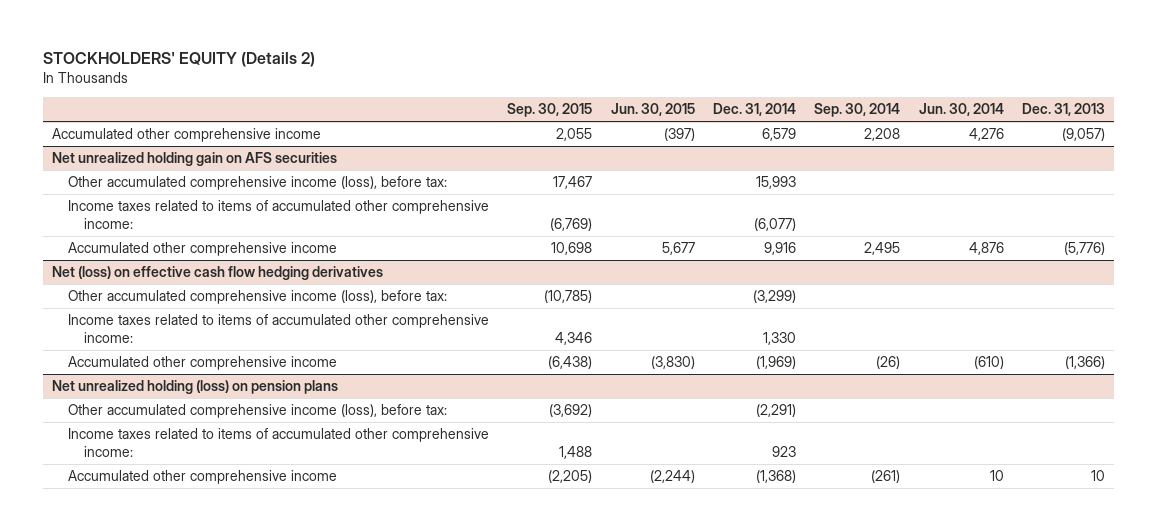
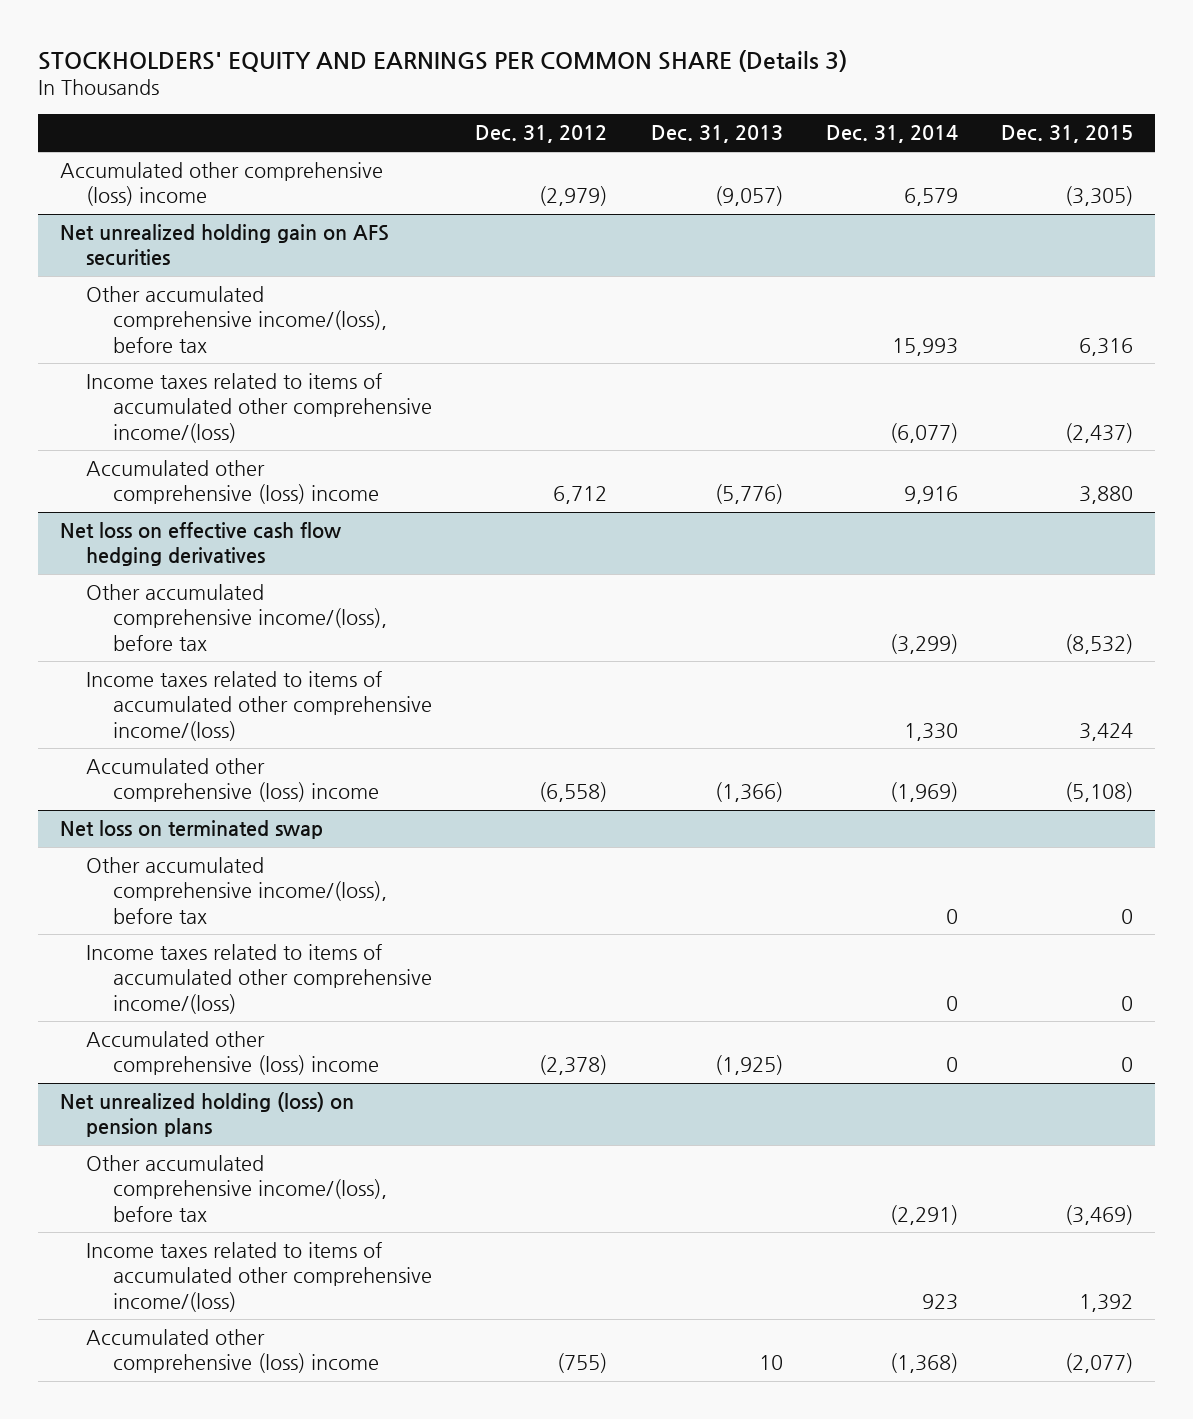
[42,52,315,68] STOCKHOLDERS' EQUITY (Details 2) -> [38,50,848,73] STOCKHOLDERS' EQUITY AND EARNINGS PER COMMON SHARE (Details 3)
[507,103,593,118] Sep. 30, 2015 -> none
[610,103,695,117] Jun. 30, 2015 -> none
[814,103,901,118] Sep. 30, 2014 -> none
[918,103,1004,117] Jun. 30, 2014 -> none
none -> [475,125,608,144] Dec. 31, 2012
none -> [1001,125,1134,144] Dec. 31, 2015
[51,128,321,143] Accumulated other comprehensive income -> [59,162,383,207] Accumulated other comprehensive (loss) income
[67,176,447,191] Other accumulated comprehensive income (loss), before tax: -> [86,286,387,353] Other accumulated comprehensive income/(loss), before tax
[67,200,489,229] Income taxes related to items of accumulated other comprehensive income: -> [86,373,432,443] Income taxes related to items of accumulated other comprehensive income/(loss)
[67,242,337,257] Accumulated other comprehensive income -> [86,460,379,505] Accumulated other comprehensive (loss) income
[51,266,383,281] Net (loss) on effective cash flow hedging derivatives -> [59,522,341,567] Net loss on effective cash flow hedging derivatives
[67,290,447,305] Other accumulated comprehensive income (loss), before tax: -> [86,584,387,651] Other accumulated comprehensive income/(loss), before tax
[67,314,489,343] Income taxes related to items of accumulated other comprehensive income: -> [86,671,432,741] Income taxes related to items of accumulated other comprehensive income/(loss)
[67,356,337,371] Accumulated other comprehensive income -> [86,758,379,803] Accumulated other comprehensive (loss) income
none -> [59,820,323,840] Net loss on terminated swap
none -> [86,857,387,924] Other accumulated comprehensive income/(loss), before tax
none -> [86,944,432,1014] Income taxes related to items of accumulated other comprehensive income/(loss)
none -> [86,1031,379,1076] Accumulated other comprehensive (loss) income
[67,404,447,419] Other accumulated comprehensive income (loss), before tax: -> [86,1155,387,1222] Other accumulated comprehensive income/(loss), before tax
[67,428,489,457] Income taxes related to items of accumulated other comprehensive income: -> [86,1242,432,1312] Income taxes related to items of accumulated other comprehensive income/(loss)
[67,470,337,485] Accumulated other comprehensive income -> [86,1329,379,1374] Accumulated other comprehensive (loss) income

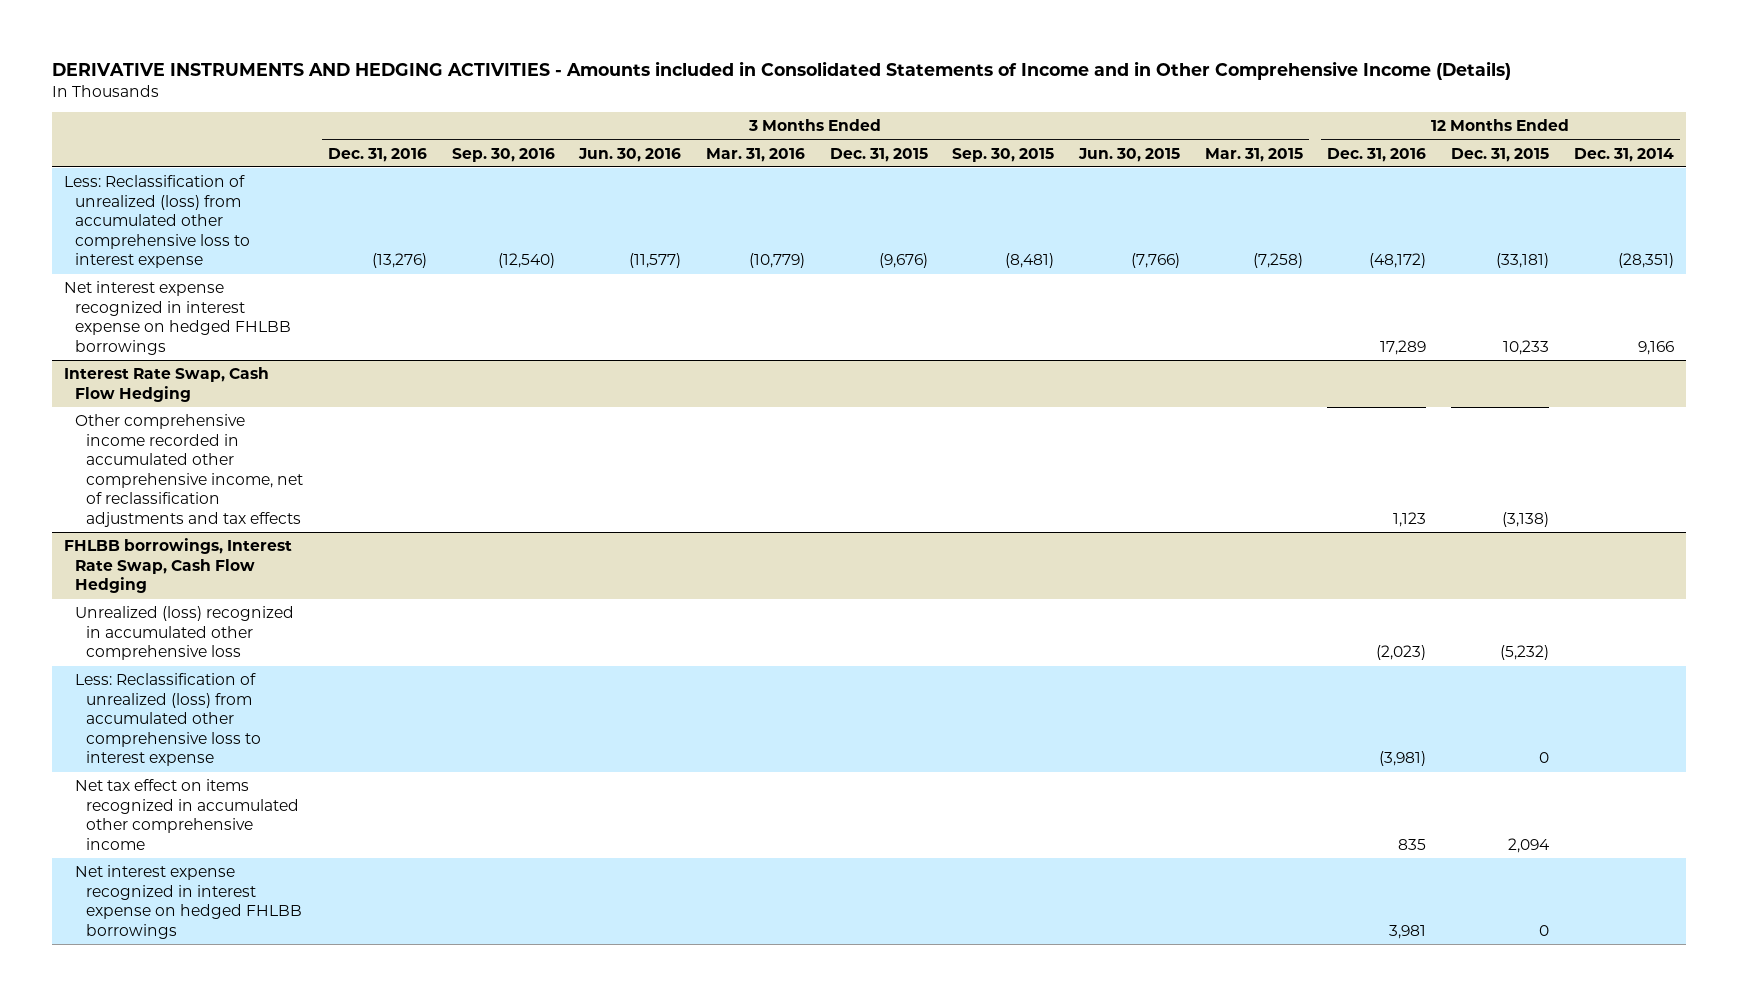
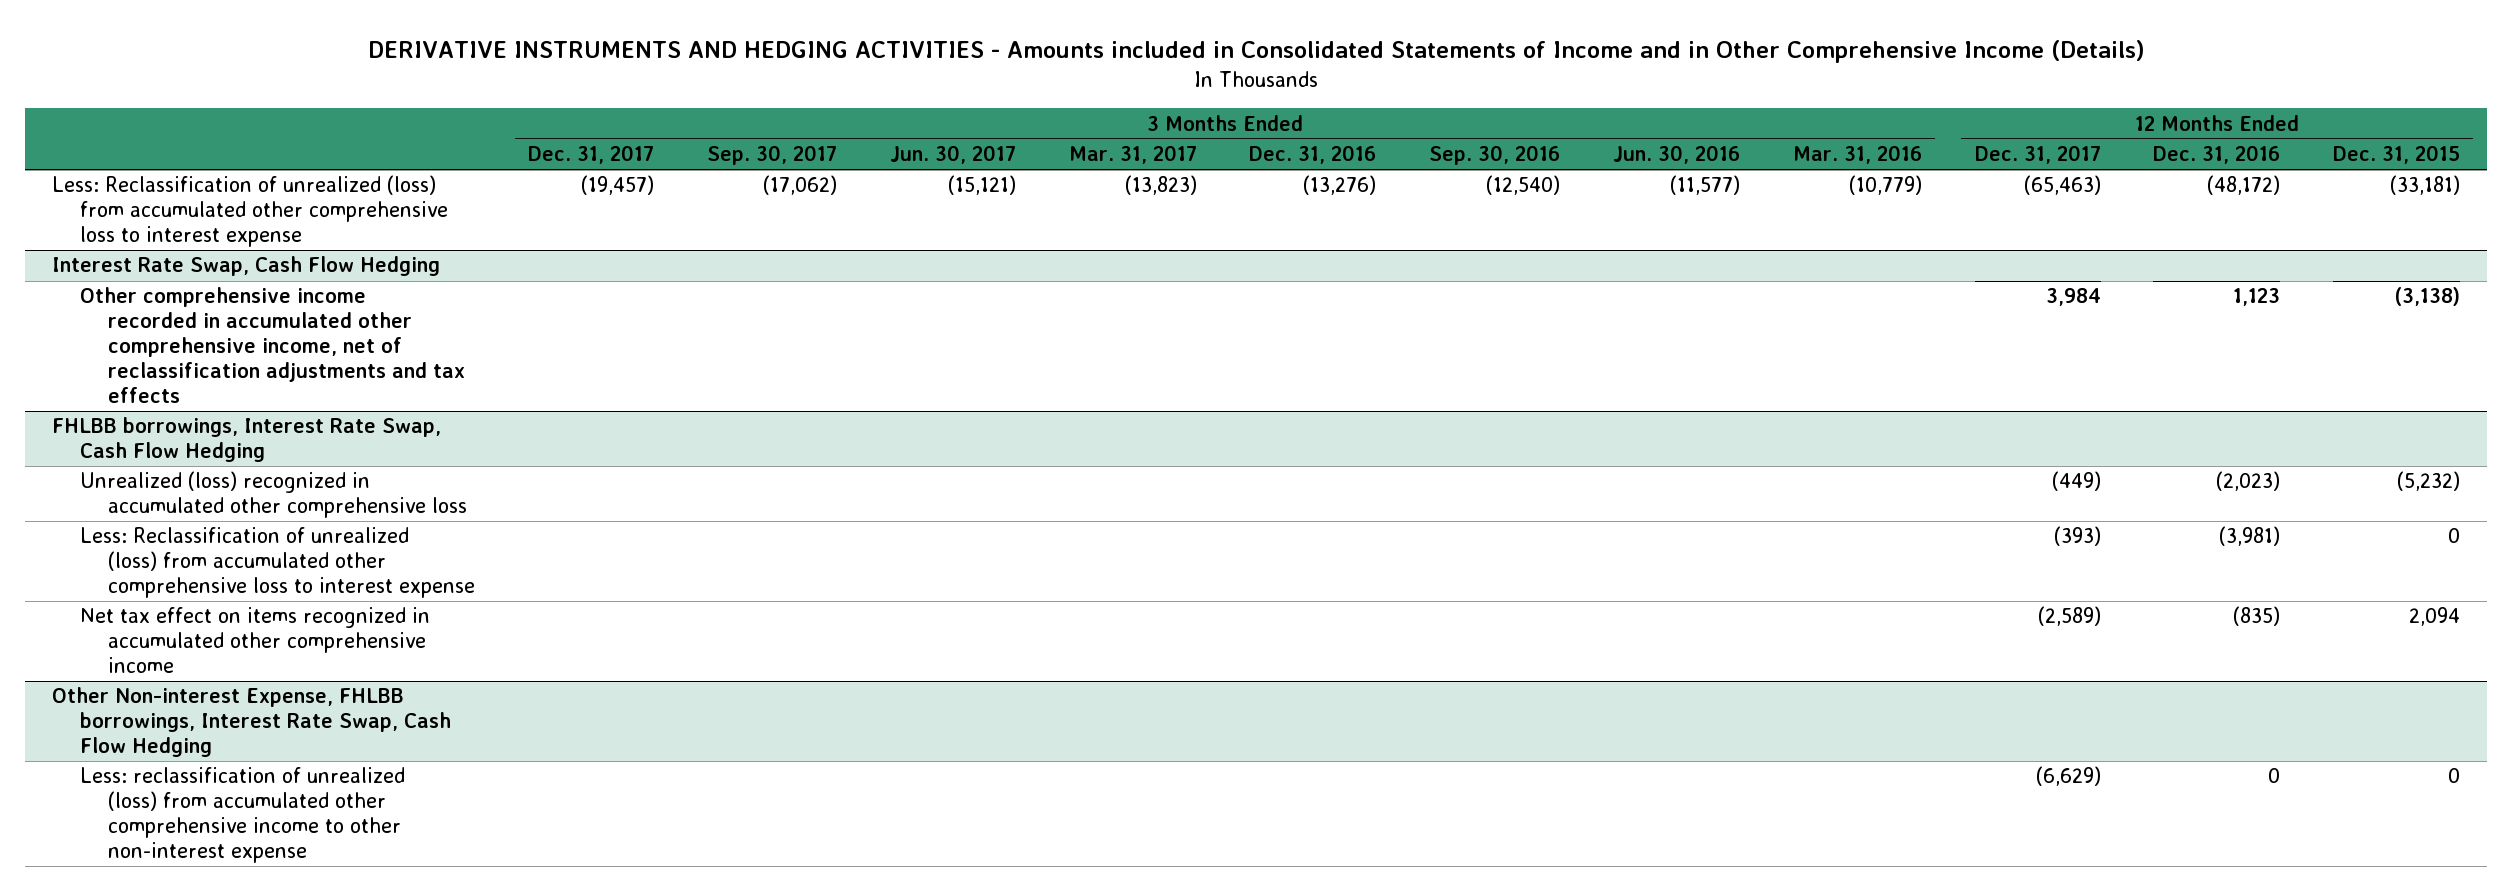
[829,147,928,162] Dec. 31, 2015 -> none
[952,147,1055,162] Sep. 30, 2015 -> none
[1077,147,1180,162] Jun. 30, 2015 -> none
[1204,147,1303,162] Mar. 31, 2015 -> none
[1573,147,1674,162] Dec. 31, 2014 -> none
none -> [528,145,655,165] Dec. 31, 2017
none -> [707,145,838,166] Sep. 30, 2017
none -> [889,145,1016,165] Jun. 30, 2017
none -> [1068,145,1197,165] Mar. 31, 2017
none -> [1974,145,2101,165] Dec. 31, 2017
[64,281,292,355] Net interest expense recognized in interest expense on hedged FHLBB borrowings -> none
[75,865,303,939] Net interest expense recognized in interest expense on hedged FHLBB borrowings -> none
[1398,838,1427,850] 835 -> [2233,606,2281,627] (835)
none -> [51,687,452,758] Other Non-interest Expense, FHLBB borrowings, Interest Rate Swap, Cash Flow Hedging
none -> [80,767,406,864] Less: reclassification of unrealized (loss) from accumulated other comprehensive income to other non-interest expense

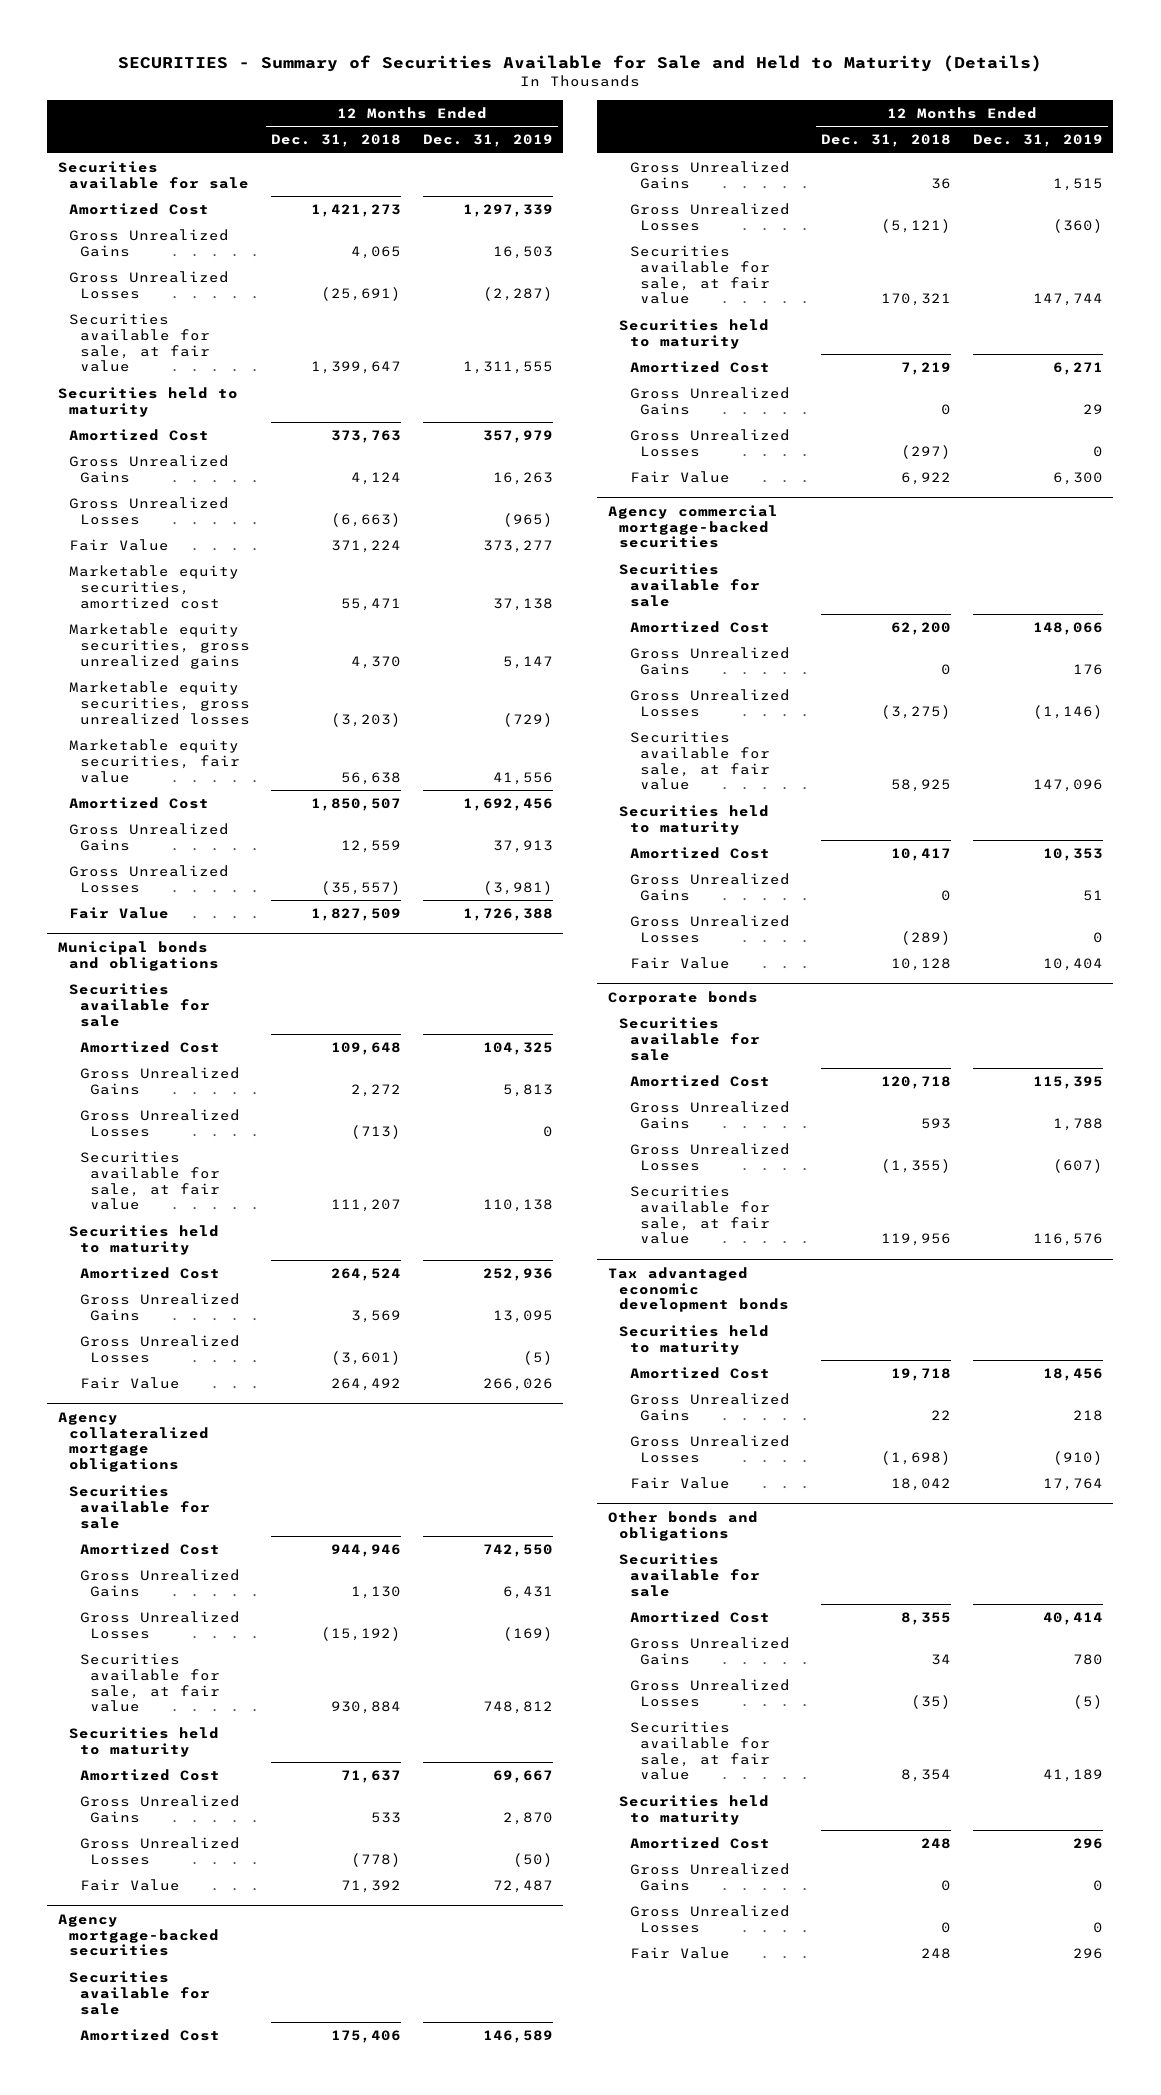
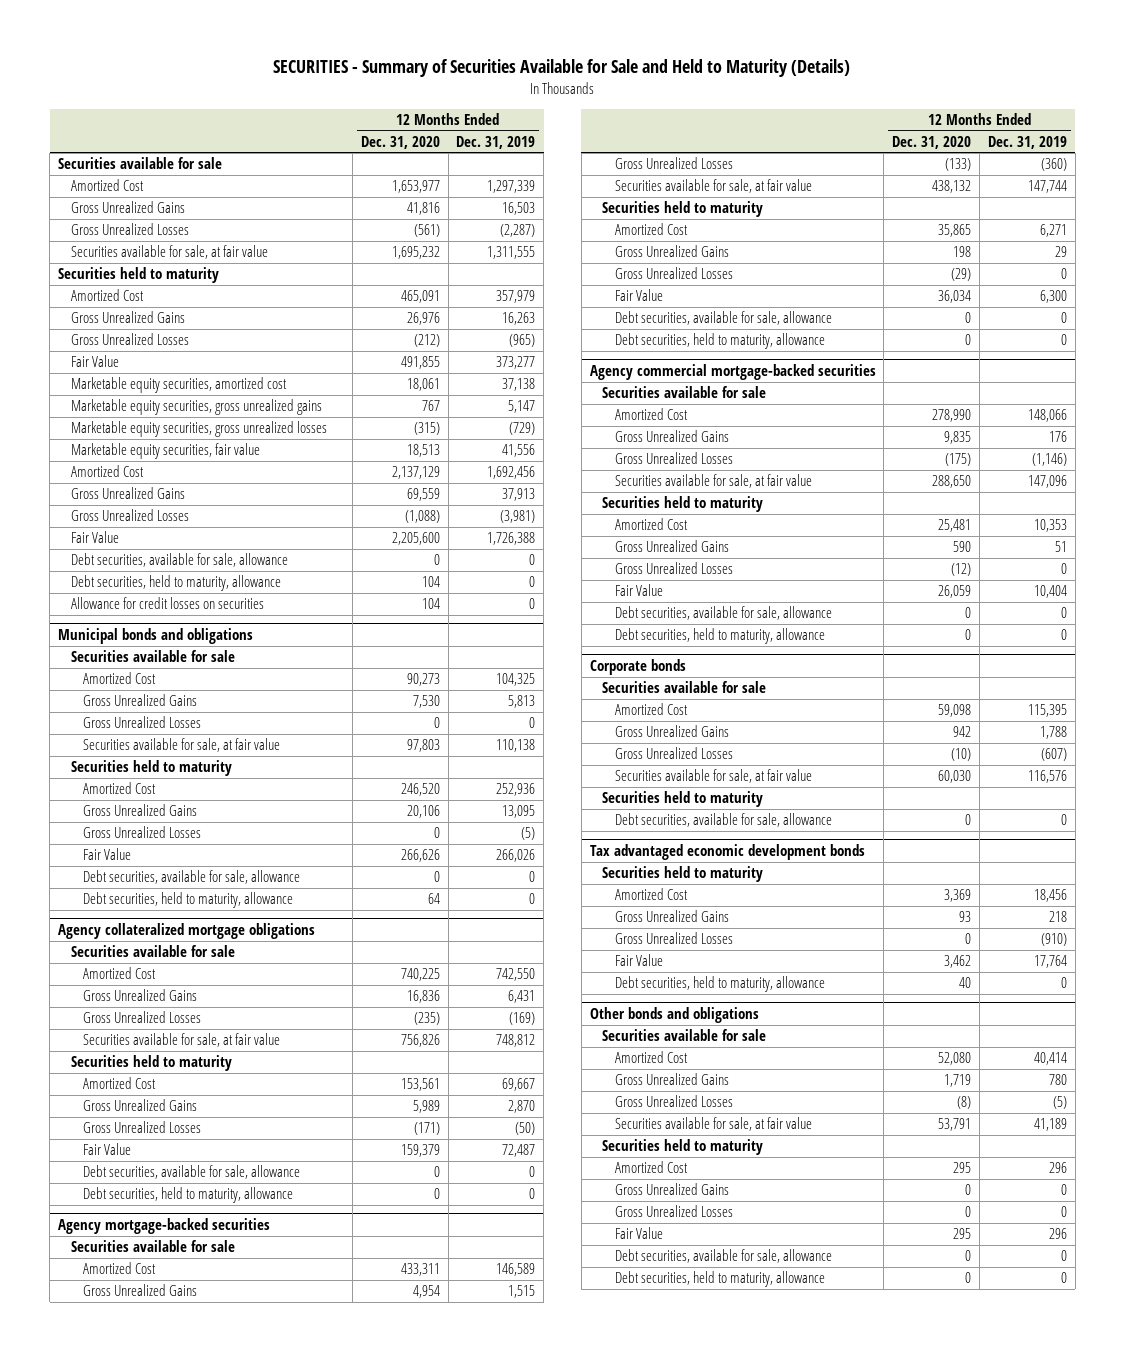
[271,134,402,148] Dec. 31, 2018 -> none
none -> [360,135,440,149] Dec. 31, 2020
none -> [70,553,288,568] Debt securities, available for sale, allowance
none -> [70,575,281,592] Debt securities, held to maturity, allowance
none -> [70,597,264,610] Allowance for credit losses on securities
none -> [83,870,301,885] Debt securities, available for sale, allowance
none -> [83,892,294,909] Debt securities, held to maturity, allowance
none -> [83,1165,301,1180] Debt securities, available for sale, allowance
none -> [83,1187,294,1204] Debt securities, held to maturity, allowance
none -> [614,311,832,326] Debt securities, available for sale, allowance
none -> [614,333,825,350] Debt securities, held to maturity, allowance
none -> [614,606,832,621] Debt securities, available for sale, allowance
none -> [614,628,825,645] Debt securities, held to maturity, allowance
none -> [602,791,764,808] Securities held to maturity
none -> [614,813,832,828] Debt securities, available for sale, allowance
none -> [614,976,825,993] Debt securities, held to maturity, allowance
none -> [614,1249,832,1264] Debt securities, available for sale, allowance
none -> [614,1271,825,1288] Debt securities, held to maturity, allowance

